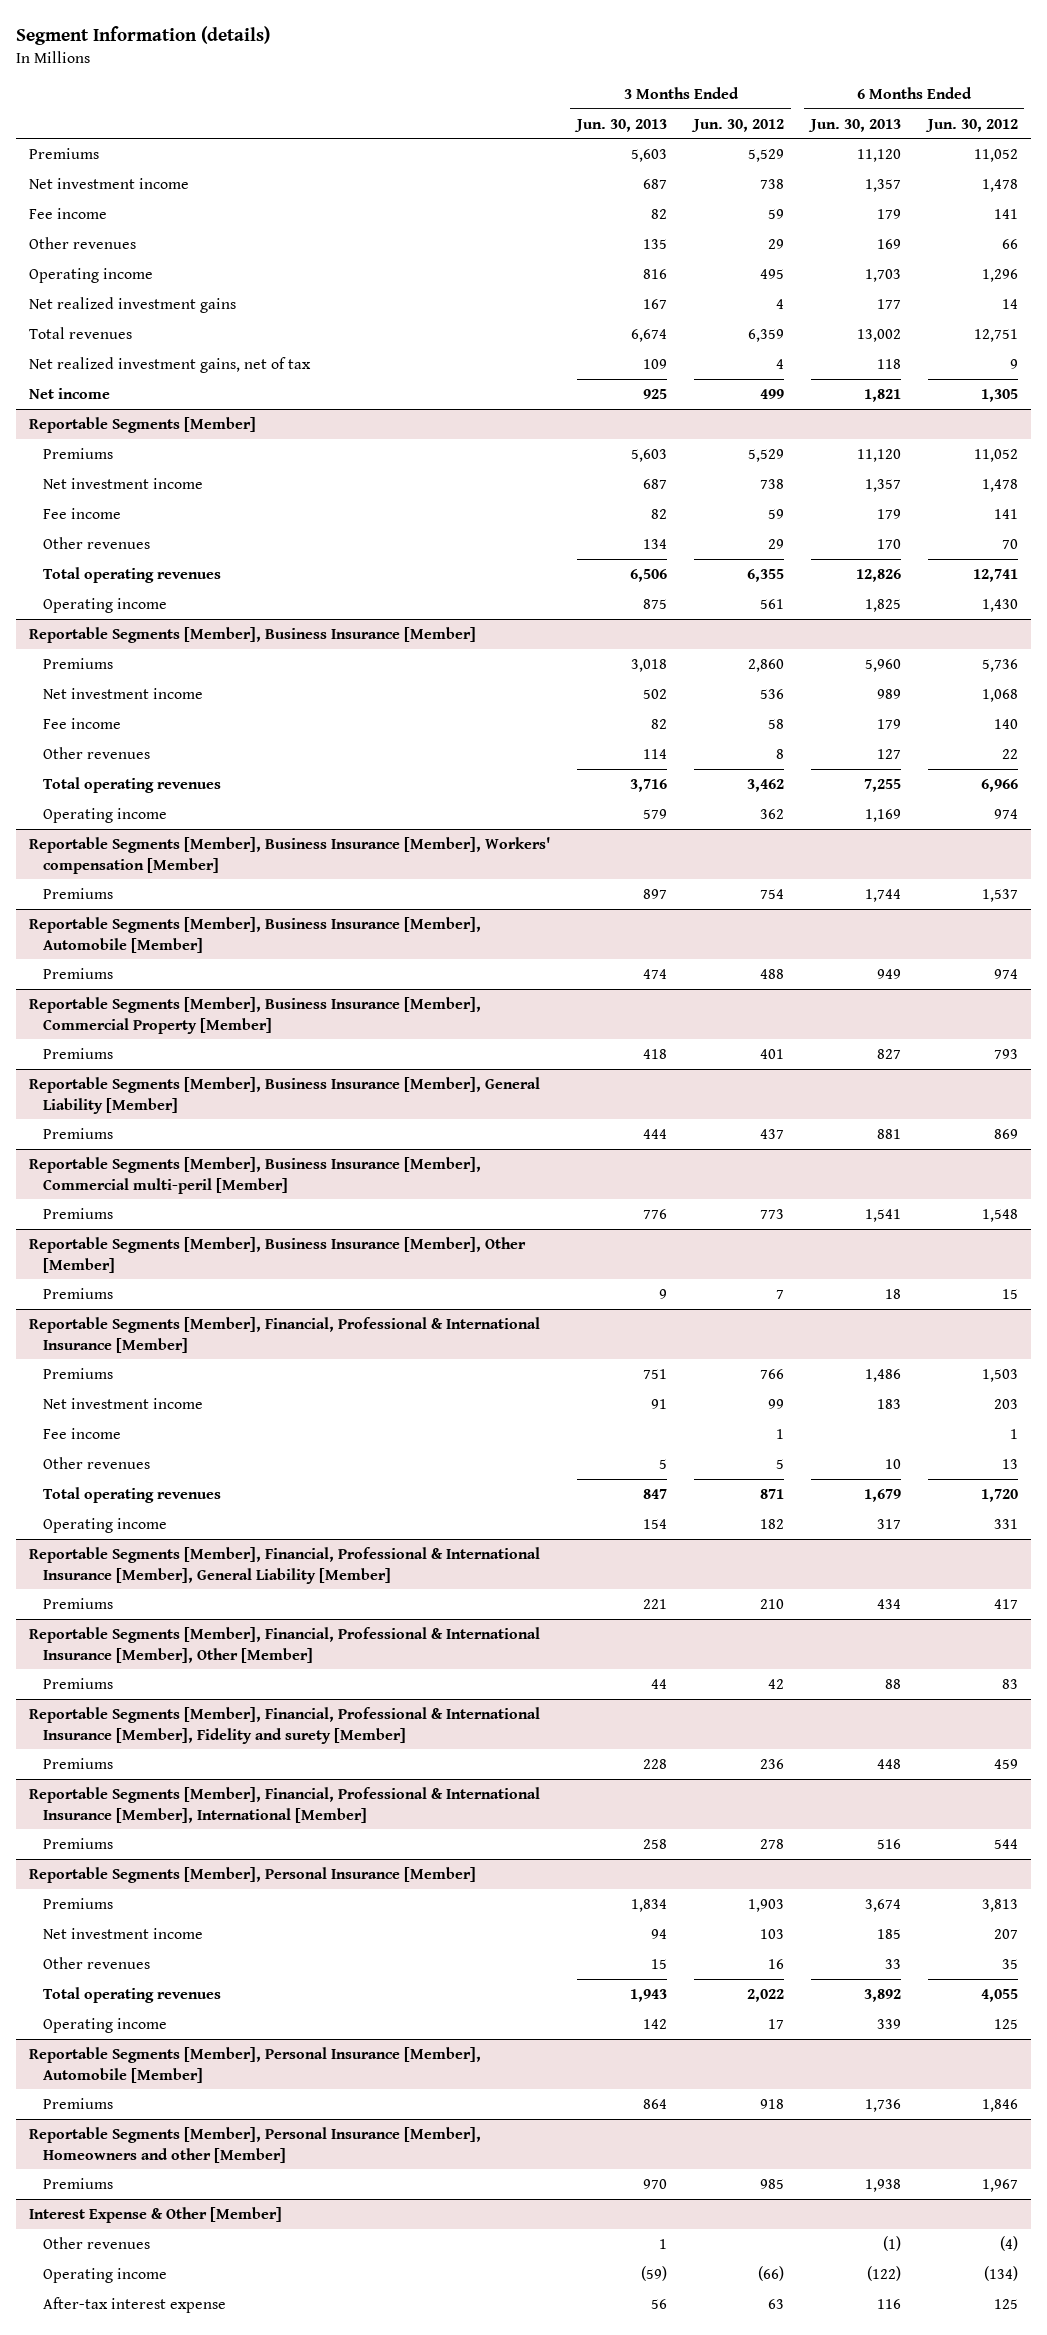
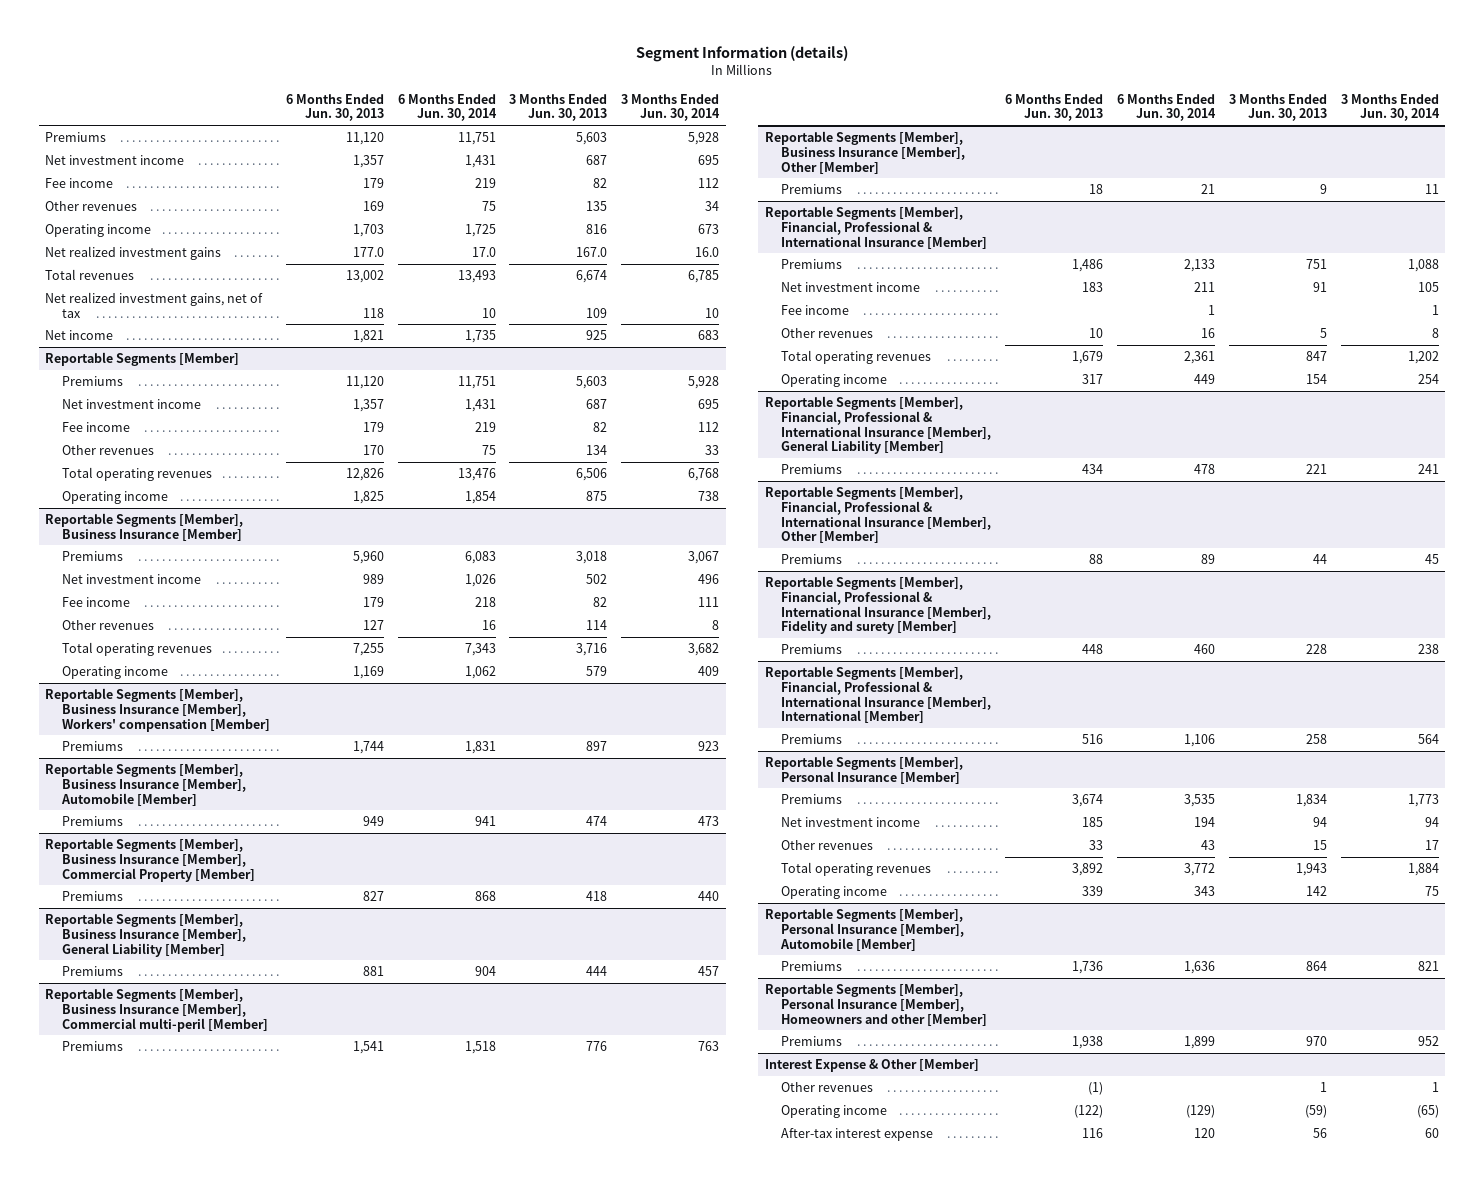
[691,118,785,132] Jun. 30, 2012 -> none
[924,118,1018,132] Jun. 30, 2012 -> none
none -> [397,93,497,122] 6 Months Ended Jun. 30, 2014
none -> [621,93,721,122] 3 Months Ended Jun. 30, 2014
[643,298,668,309] 167 -> [576,246,608,257] 167.0
[876,298,901,309] 177 -> [352,246,384,257] 177.0

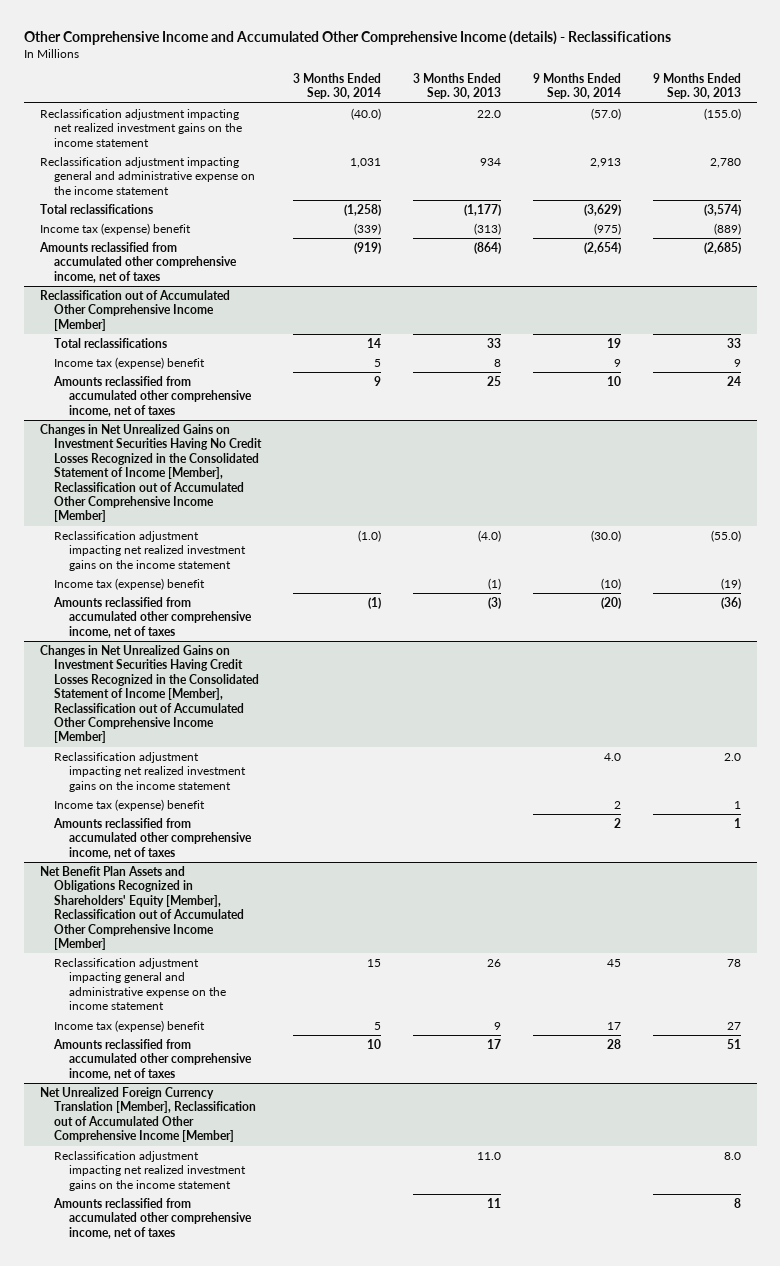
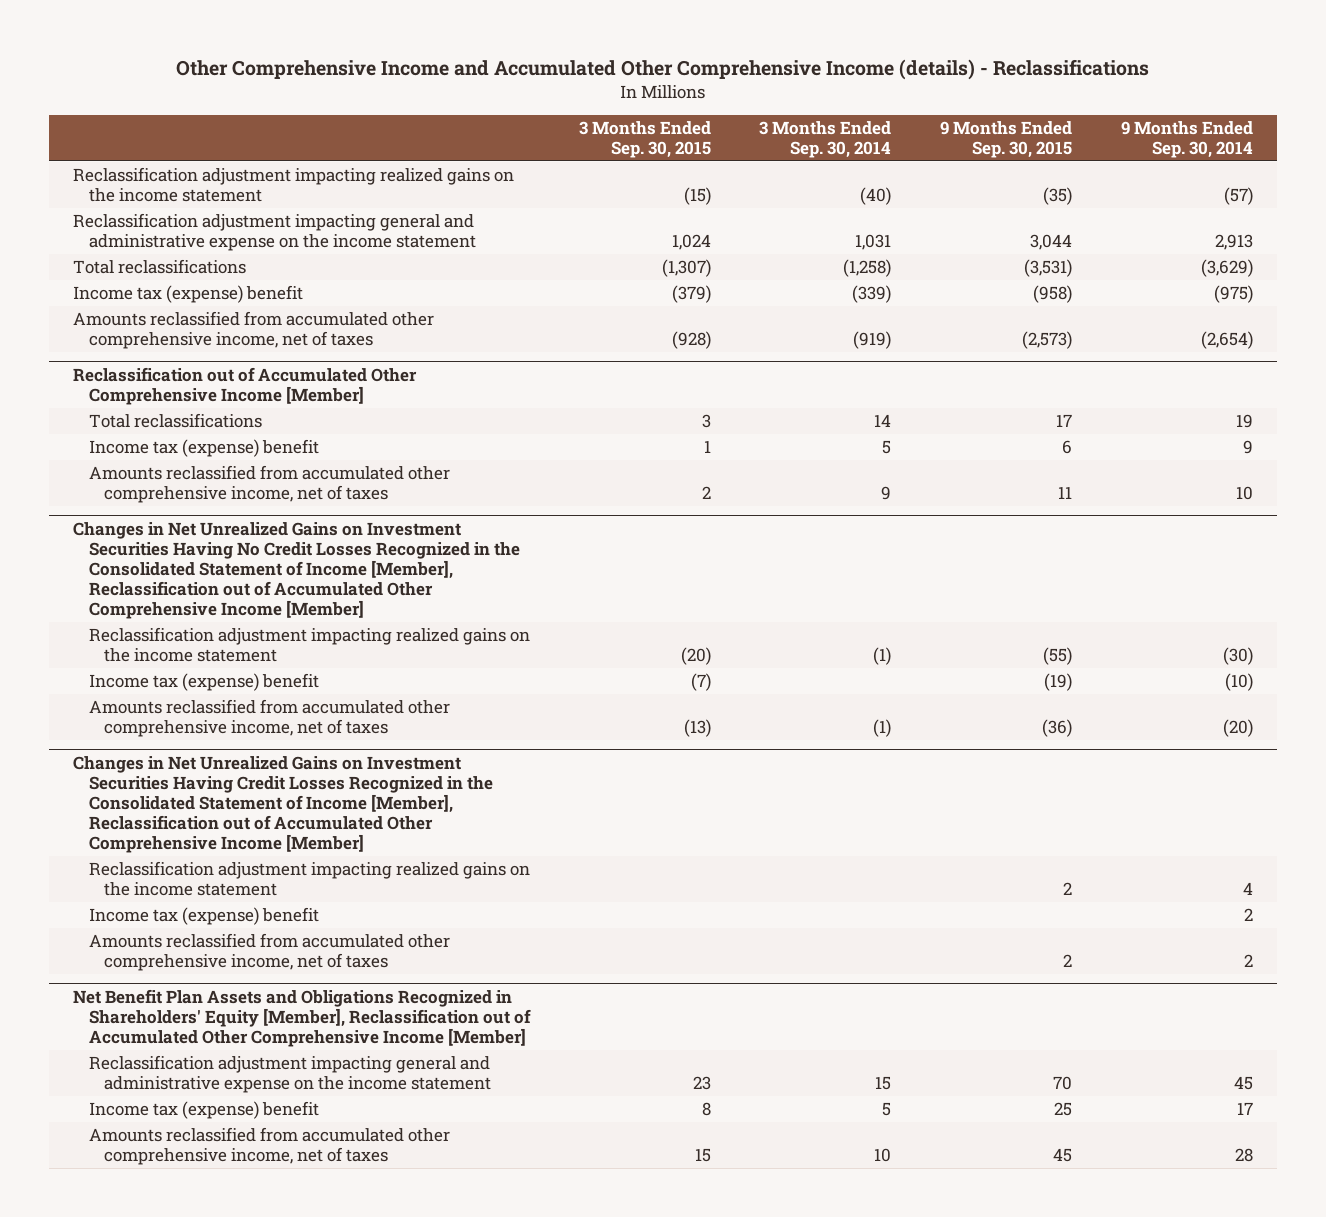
[413,73,502,100] 3 Months Ended Sep. 30, 2013 -> none
[652,73,741,100] 9 Months Ended Sep. 30, 2013 -> none
none -> [578,120,711,158] 3 Months Ended Sep. 30, 2015
none -> [939,120,1072,158] 9 Months Ended Sep. 30, 2015
[39,108,243,147] Reclassification adjustment impacting net realized investment gains on the income statement -> [73,167,515,203] Reclassification adjustment impacting realized gains on the income statement
[351,107,382,120] (40.0) -> [860,187,892,206] (40)
[591,107,622,120] (57.0) -> [1223,187,1253,206] (57)
[54,530,247,571] Reclassification adjustment impacting net realized investment gains on the income statement -> [88,627,530,663] Reclassification adjustment impacting realized gains on the income statement
[358,529,382,542] (1.0) -> [873,647,892,666] (1)
[591,529,622,542] (30.0) -> [1222,647,1253,666] (30)
[54,751,247,792] Reclassification adjustment impacting net realized investment gains on the income statement -> [88,861,530,897] Reclassification adjustment impacting realized gains on the income statement
[604,752,622,761] 4.0 -> [1242,882,1253,896] 4
[39,1086,257,1143] Net Unrealized Foreign Currency Translation [Member], Reclassification out of Accumulated Other Comprehensive Income [Member] -> none
[54,1150,247,1191] Reclassification adjustment impacting net realized investment gains on the income statement -> none
[53,1197,253,1239] Amounts reclassified from accumulated other comprehensive income, net of taxes -> none

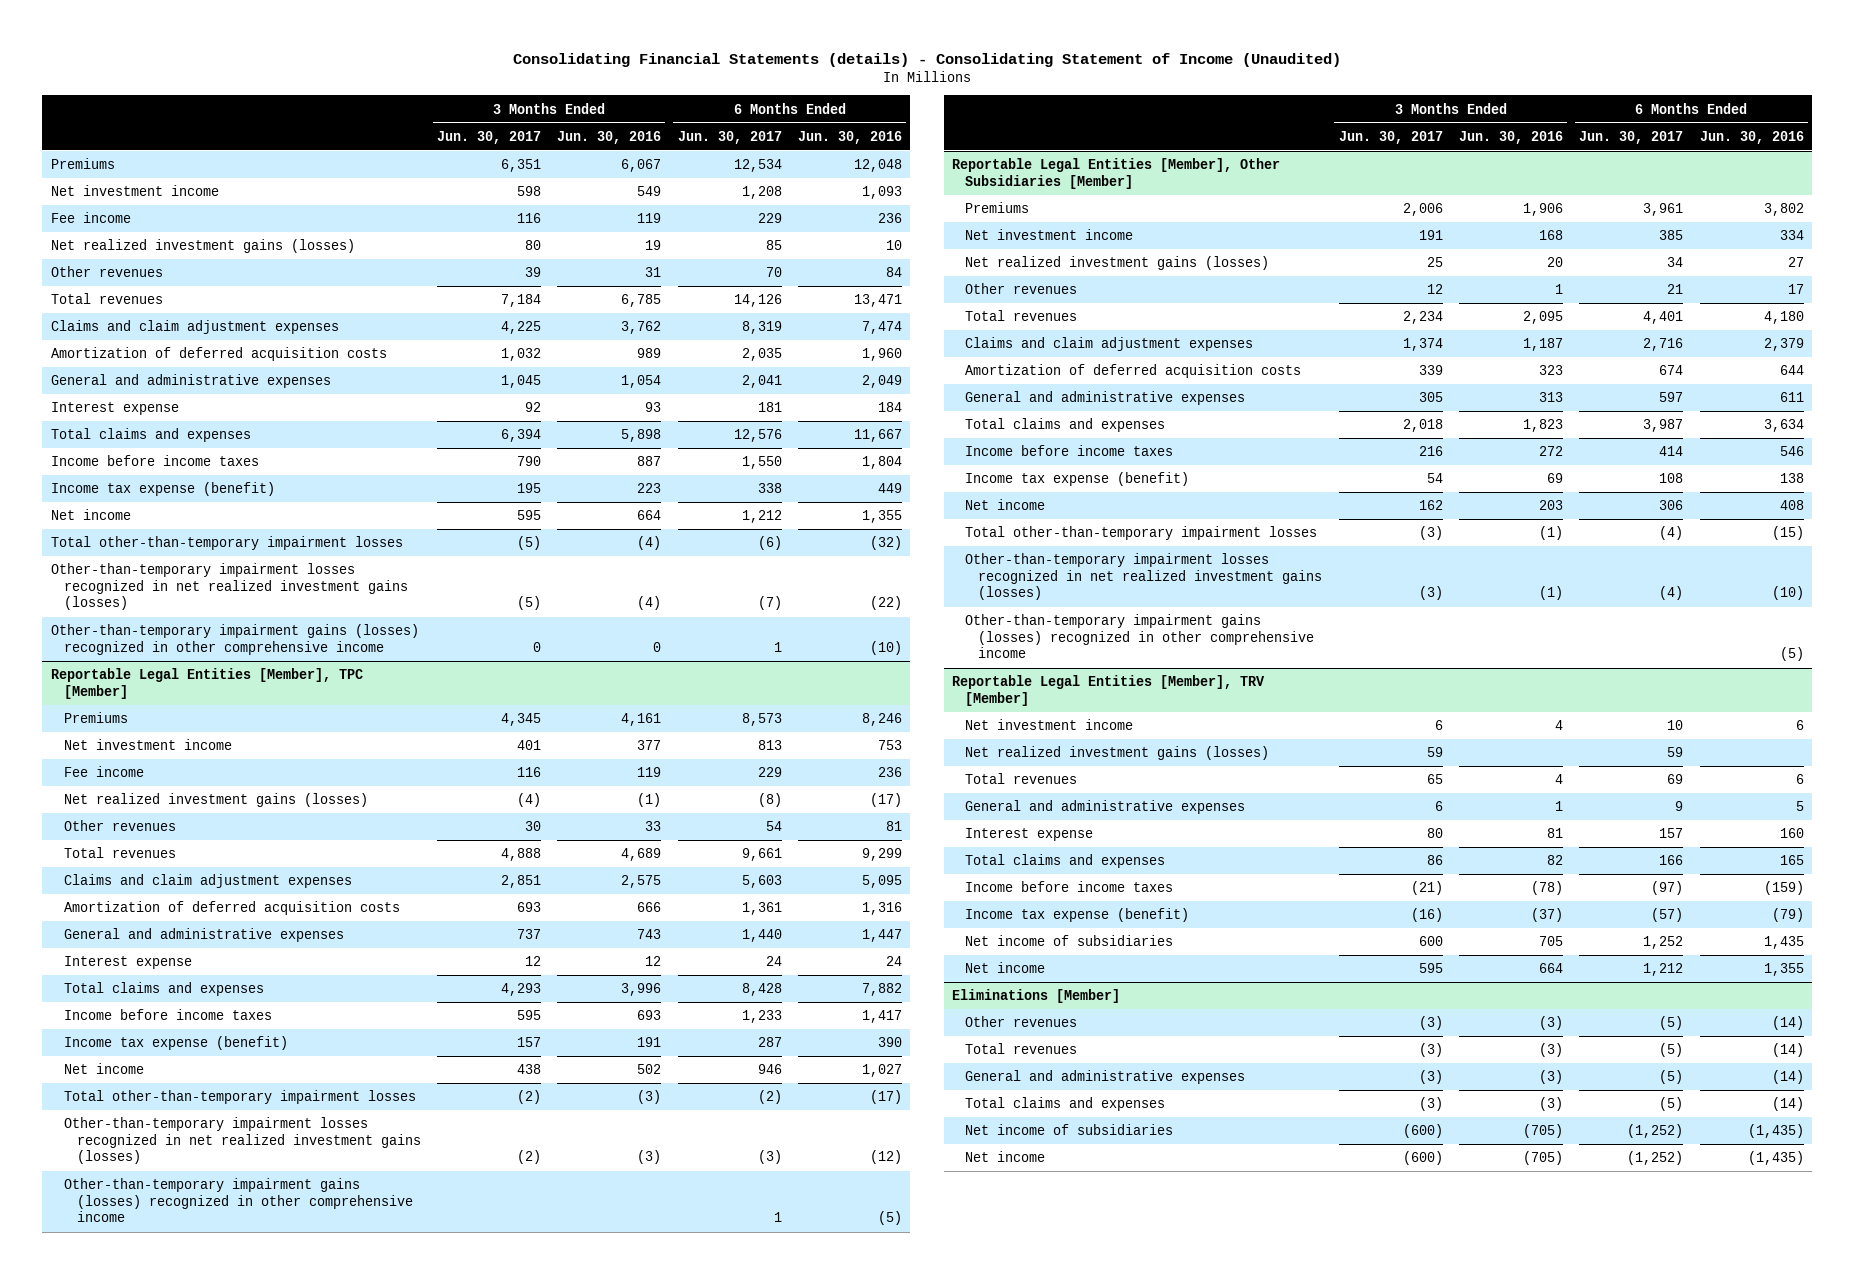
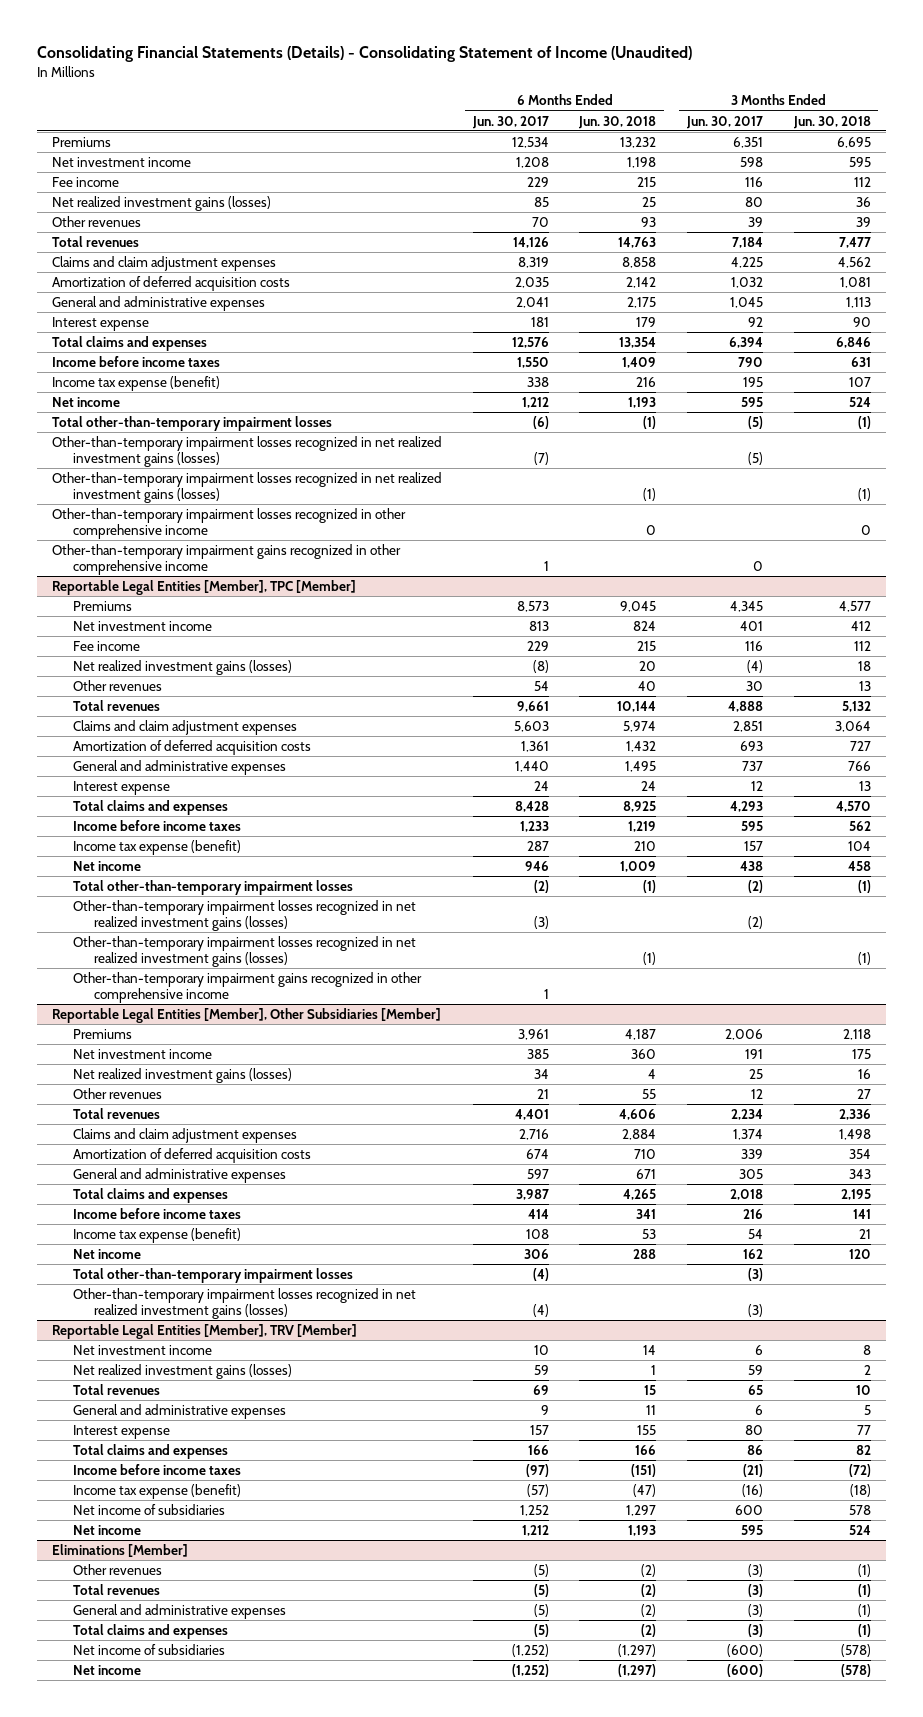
[513,52,1342,67] Consolidating Financial Statements (details) - Consolidating Statement of Income (Unaudited) -> [36,46,692,63] Consolidating Financial Statements (Details) - Consolidating Statement of Income (Unaudited)
[557,130,662,144] Jun. 30, 2016 -> none
[797,130,902,144] Jun. 30, 2016 -> none
none -> [578,115,657,129] Jun. 30, 2018
none -> [792,115,871,129] Jun. 30, 2018
none -> [52,471,443,503] Other-than-temporary impairment losses recognized in net realized investment gains (losses)
none -> [52,507,407,539] Other-than-temporary impairment losses recognized in other comprehensive income
[50,624,419,655] Other-than-temporary impairment gains (losses) recognized in other comprehensive income -> [52,543,402,575] Other-than-temporary impairment gains recognized in other comprehensive income
none -> [73,935,417,967] Other-than-temporary impairment losses recognized in net realized investment gains (losses)
[63,1178,413,1223] Other-than-temporary impairment gains (losses) recognized in other comprehensive income -> [73,971,423,1003] Other-than-temporary impairment gains recognized in other comprehensive income
[965,614,1315,659] Other-than-temporary impairment gains (losses) recognized in other comprehensive income -> none

